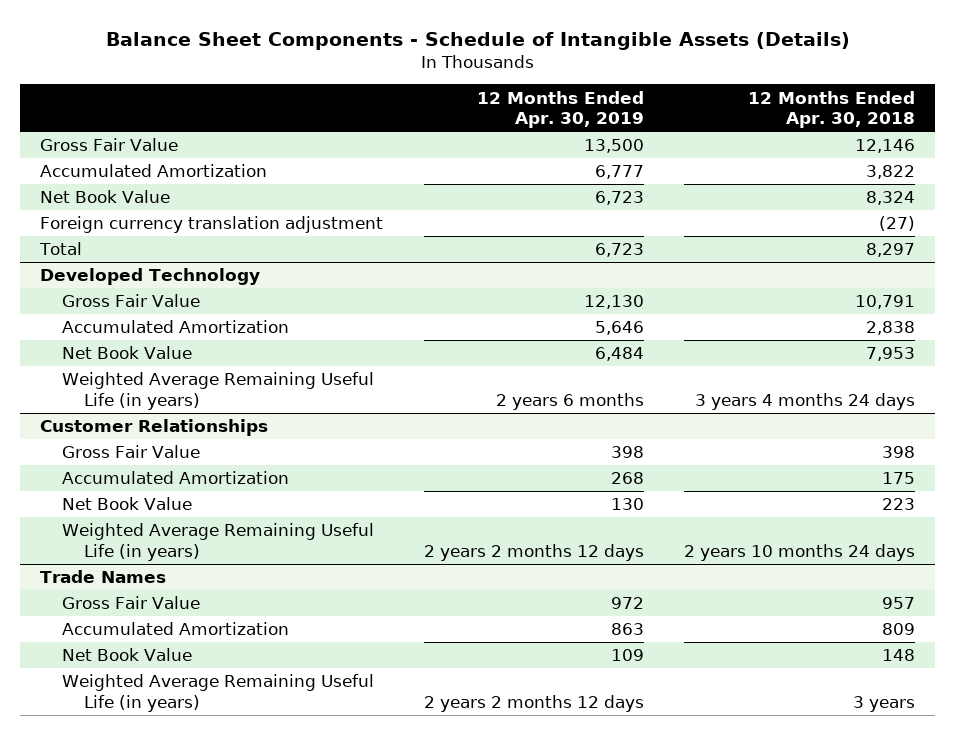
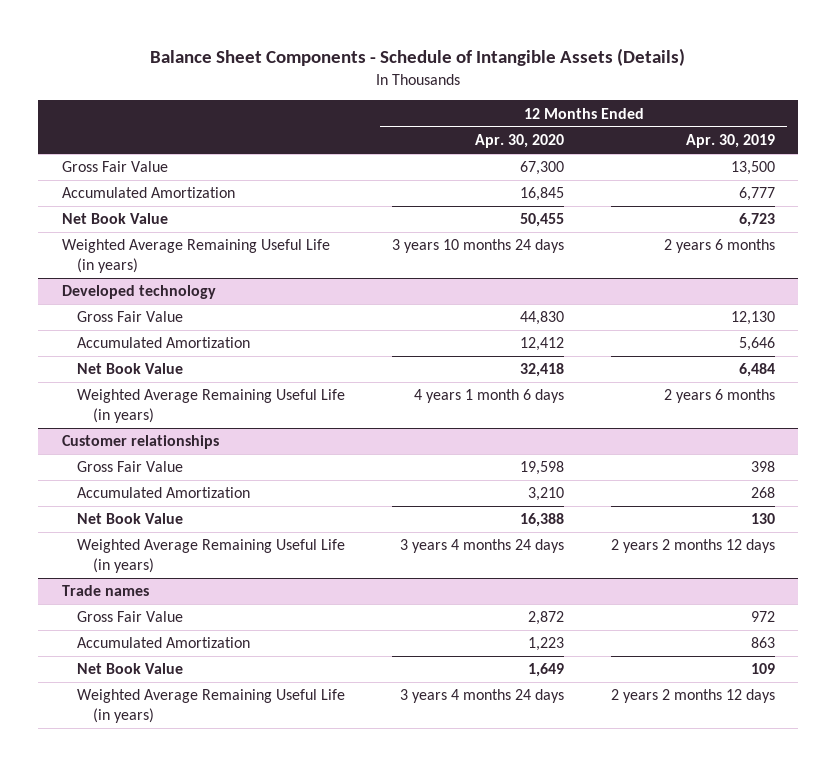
[748,90,916,129] 12 Months Ended Apr. 30, 2018 -> none
none -> [475,134,565,149] Apr. 30, 2020
[40,216,384,234] Foreign currency translation adjustment -> none
[39,242,83,256] Total -> none
none -> [61,239,330,274] Weighted Average Remaining Useful Life (in years)
[40,268,261,286] Developed Technology -> [61,285,216,300] Developed technology
[40,419,269,437] Customer Relationships -> [61,435,219,450] Customer relationships
[40,570,167,584] Trade Names -> [61,585,149,597] Trade names

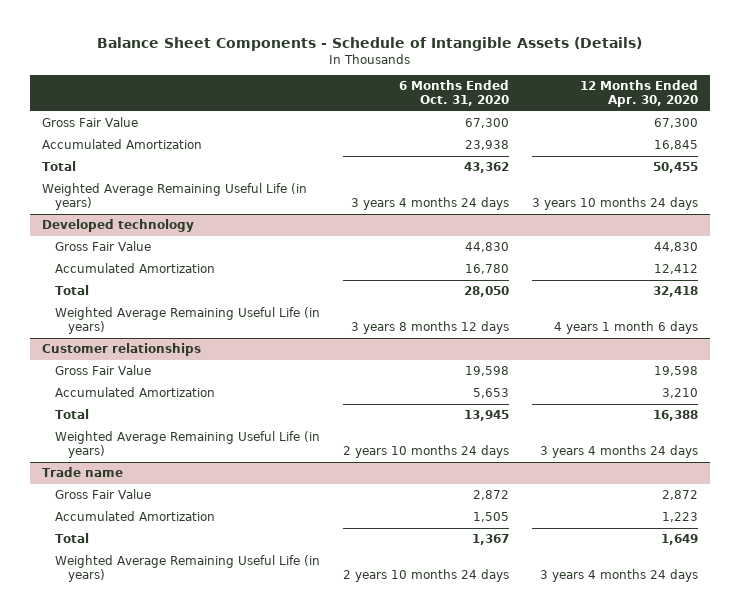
[686,134,776,149] Apr. 30, 2019 -> none
none -> [399,80,510,106] 6 Months Ended Oct. 31, 2020
[61,213,168,225] Net Book Value -> [41,161,76,172] Total
[77,363,184,375] Net Book Value -> [54,285,89,296] Total
[77,513,184,525] Net Book Value -> [54,409,89,420] Total
[61,585,149,597] Trade names -> [41,467,123,478] Trade name
[77,663,184,675] Net Book Value -> [54,533,89,544] Total

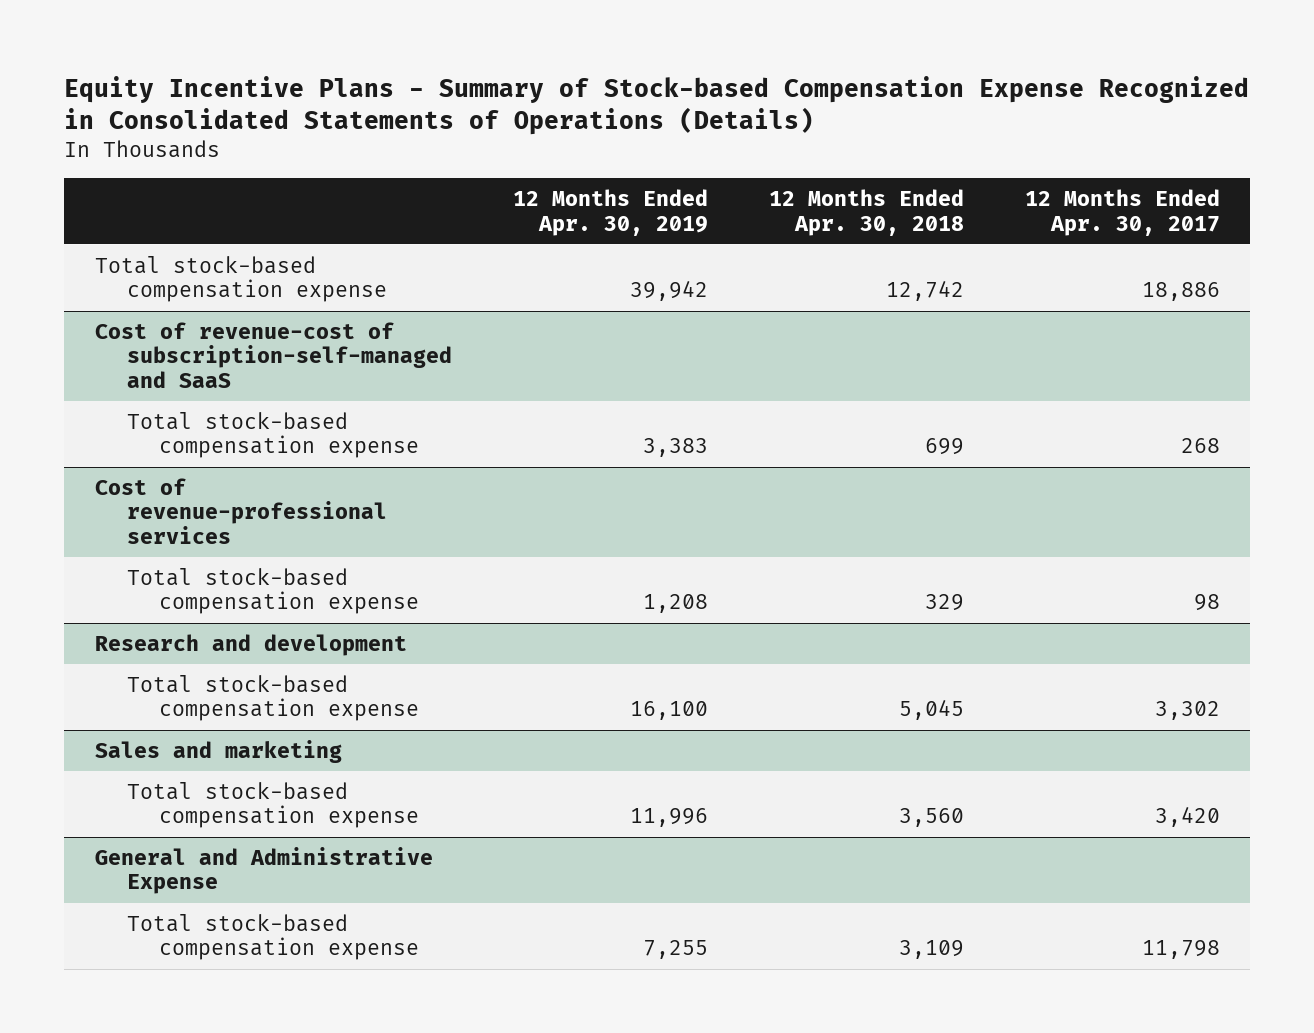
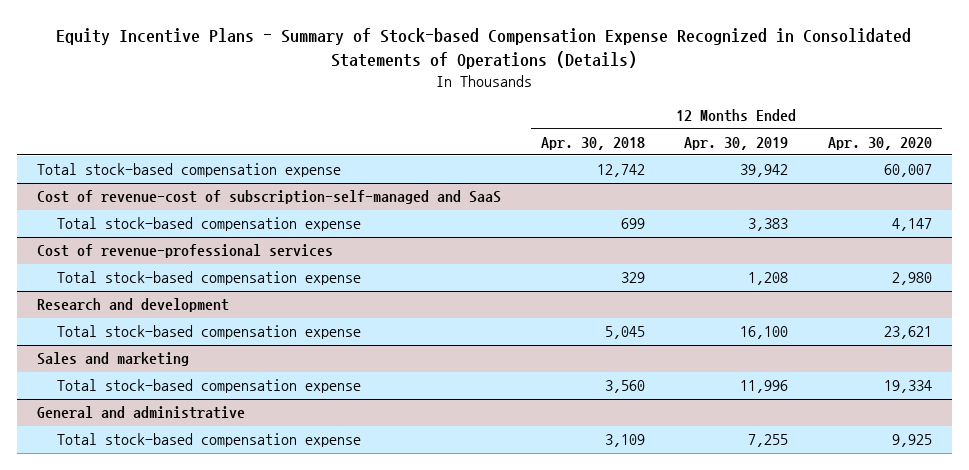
[1024,188,1220,236] 12 Months Ended Apr. 30, 2017 -> none
none -> [828,136,933,150] Apr. 30, 2020
[94,846,433,895] General and Administrative Expense -> [36,406,245,420] General and administrative

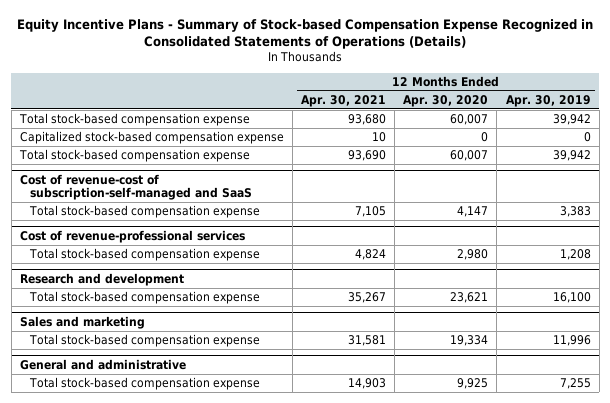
[540,136,645,150] Apr. 30, 2018 -> none
none -> [301,94,387,107] Apr. 30, 2021
none -> [19,131,284,145] Capitalized stock-based compensation expense
none -> [18,149,250,163] Total stock-based compensation expense

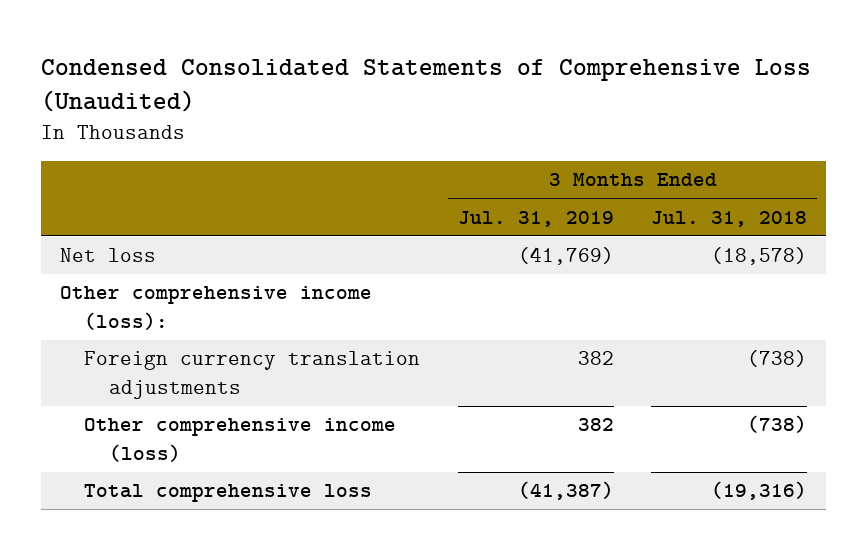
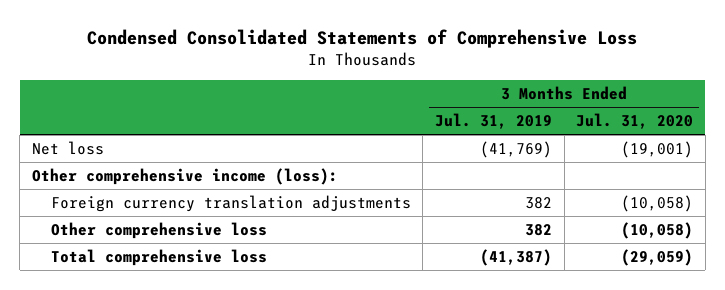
[41,59,812,113] Condensed Consolidated Statements of Comprehensive Loss (Unaudited) -> [87,28,638,48] Condensed Consolidated Statements of Comprehensive Loss
[651,210,808,227] Jul. 31, 2018 -> none
none -> [576,113,694,130] Jul. 31, 2020
[84,418,397,462] Other comprehensive income (loss) -> [50,221,267,239] Other comprehensive loss

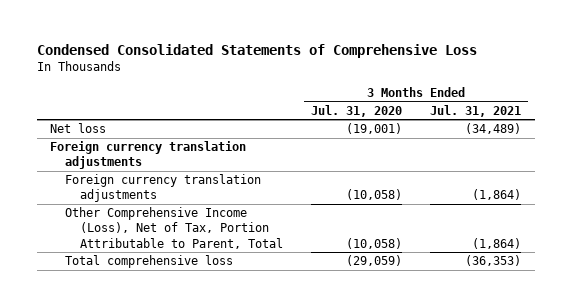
[435,113,553,130] Jul. 31, 2019 -> none
none -> [429,104,521,117] Jul. 31, 2021
[31,167,338,185] Other comprehensive income (loss): -> [50,141,247,170] Foreign currency translation adjustments
[50,221,267,239] Other comprehensive loss -> [65,207,284,249] Other Comprehensive Income (Loss), Net of Tax, Portion Attributable to Parent, Total

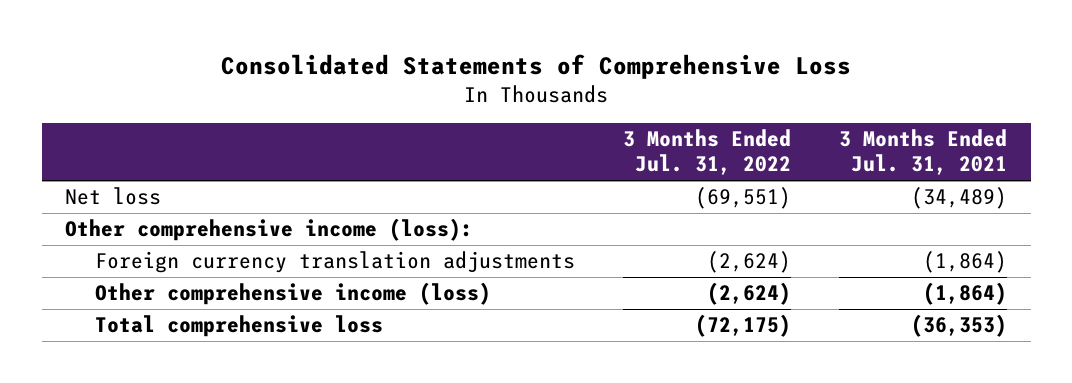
[36,44,477,59] Condensed Consolidated Statements of Comprehensive Loss -> [221,53,852,79] Consolidated Statements of Comprehensive Loss
[311,104,403,117] Jul. 31, 2020 -> none
none -> [623,129,792,176] 3 Months Ended Jul. 31, 2022
[50,141,247,170] Foreign currency translation adjustments -> [65,218,474,242] Other comprehensive income (loss):
[65,207,284,249] Other Comprehensive Income (Loss), Net of Tax, Portion Attributable to Parent, Total -> [95,282,492,306] Other comprehensive income (loss)

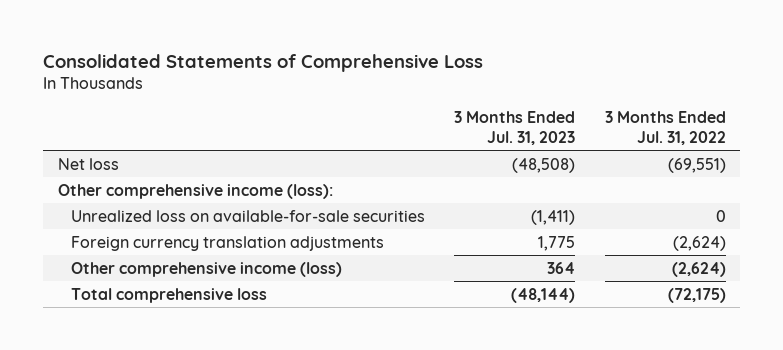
[838,129,1007,176] 3 Months Ended Jul. 31, 2021 -> none
none -> [454,111,576,145] 3 Months Ended Jul. 31, 2023
none -> [70,209,425,222] Unrealized loss on available-for-sale securities

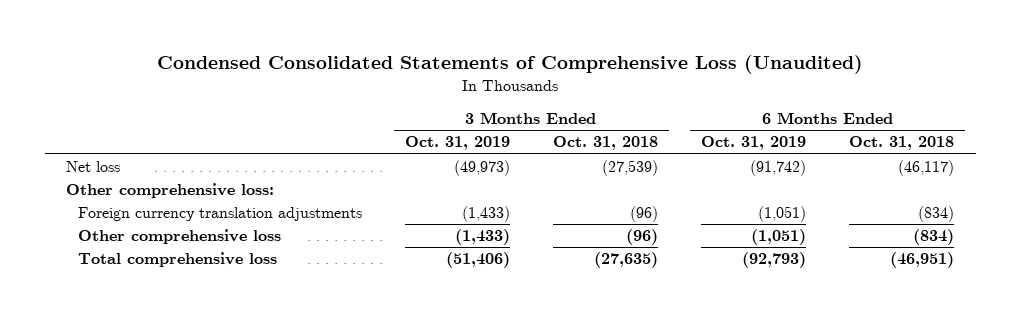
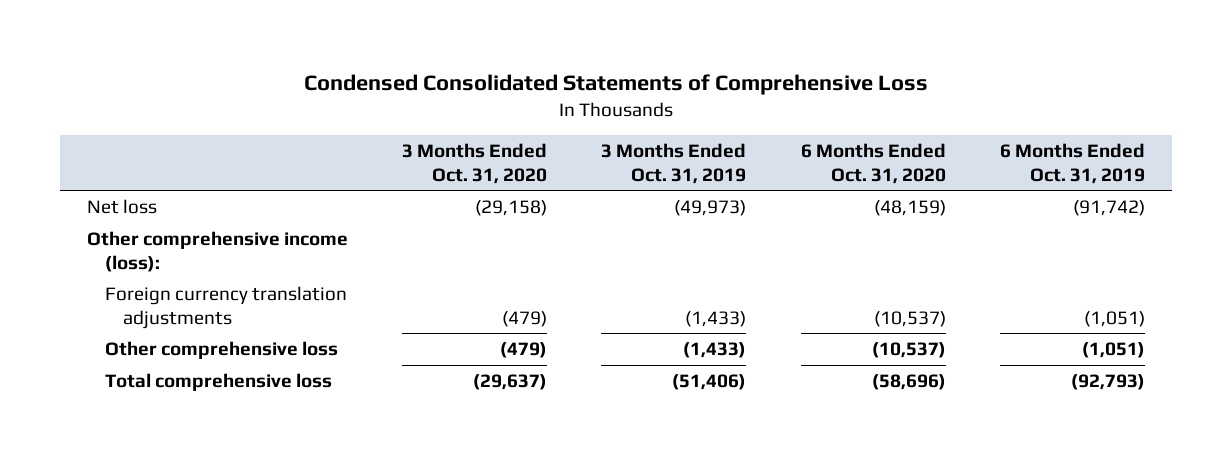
[157,55,864,75] Condensed Consolidated Statements of Comprehensive Loss (Unaudited) -> [303,73,928,95] Condensed Consolidated Statements of Comprehensive Loss
[552,136,658,151] Oct. 31, 2018 -> none
[849,136,955,151] Oct. 31, 2018 -> none
none -> [402,142,548,184] 3 Months Ended Oct. 31, 2020
none -> [800,142,946,184] 6 Months Ended Oct. 31, 2020
[66,183,275,199] Other comprehensive loss: -> [86,231,348,272] Other comprehensive income (loss):

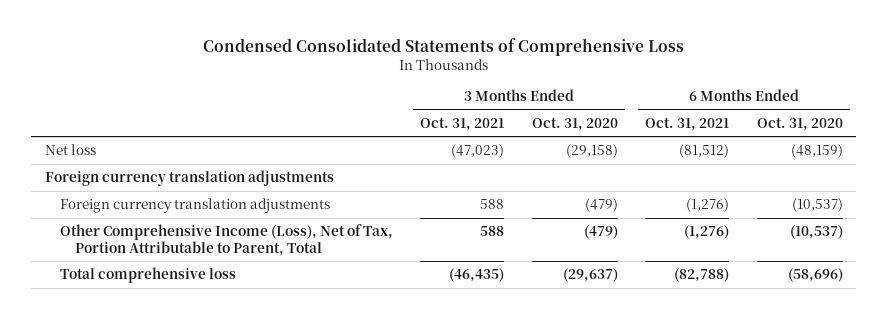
[601,142,747,184] 3 Months Ended Oct. 31, 2019 -> none
[999,142,1145,184] 6 Months Ended Oct. 31, 2019 -> none
none -> [420,116,505,131] Oct. 31, 2021
none -> [645,116,730,131] Oct. 31, 2021
[86,231,348,272] Other comprehensive income (loss): -> [44,170,334,187] Foreign currency translation adjustments
[104,341,338,360] Other comprehensive loss -> [59,224,393,256] Other Comprehensive Income (Loss), Net of Tax, Portion Attributable to Parent, Total

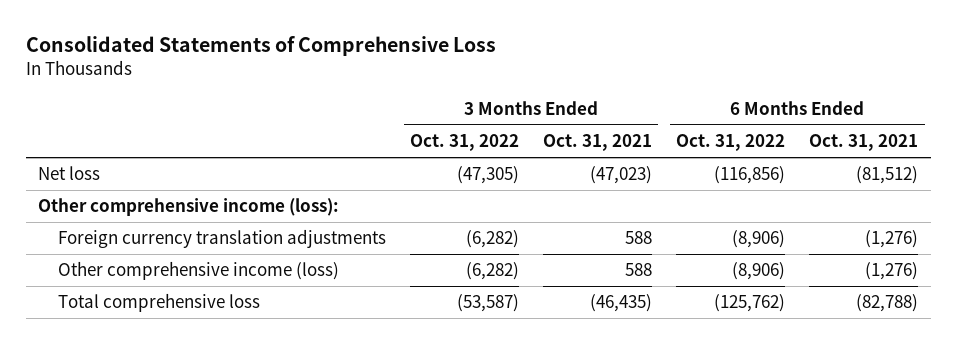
[202,37,684,56] Condensed Consolidated Statements of Comprehensive Loss -> [25,36,496,57] Consolidated Statements of Comprehensive Loss
[531,116,618,131] Oct. 31, 2020 -> none
[756,116,843,131] Oct. 31, 2020 -> none
none -> [409,134,519,152] Oct. 31, 2022
none -> [676,134,786,152] Oct. 31, 2022
[44,170,334,187] Foreign currency translation adjustments -> [37,198,339,217] Other comprehensive income (loss):
[59,224,393,256] Other Comprehensive Income (Loss), Net of Tax, Portion Attributable to Parent, Total -> [57,261,339,281] Other comprehensive income (loss)

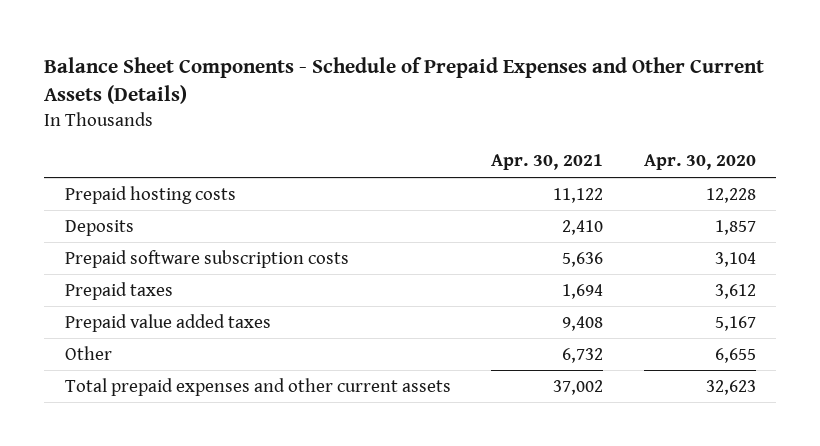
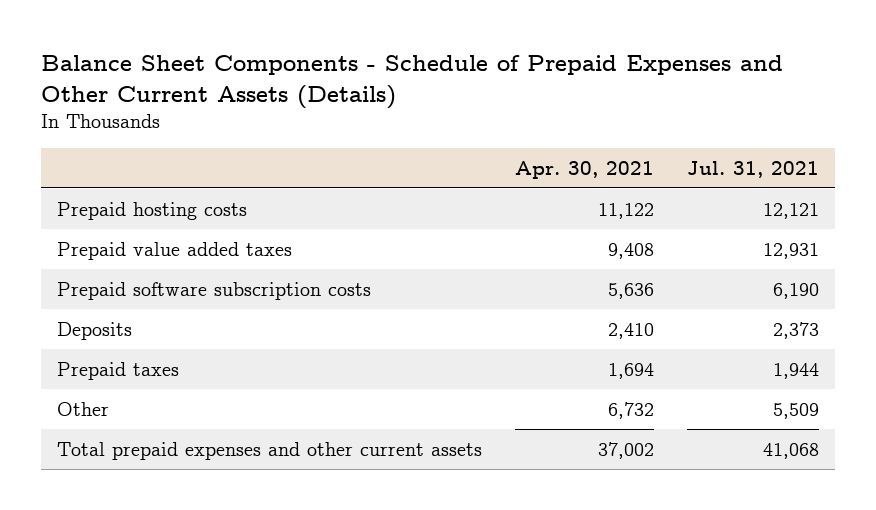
[643,154,756,171] Apr. 30, 2020 -> none
none -> [686,160,819,178] Jul. 31, 2021
[64,313,271,332] Prepaid value added taxes -> [57,241,293,260] Prepaid value added taxes
[64,219,134,236] Deposits -> [57,321,133,340] Deposits

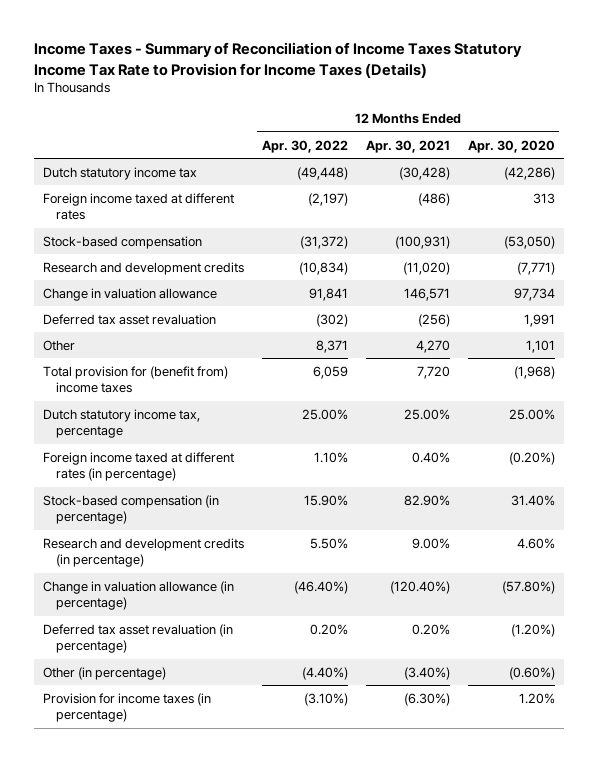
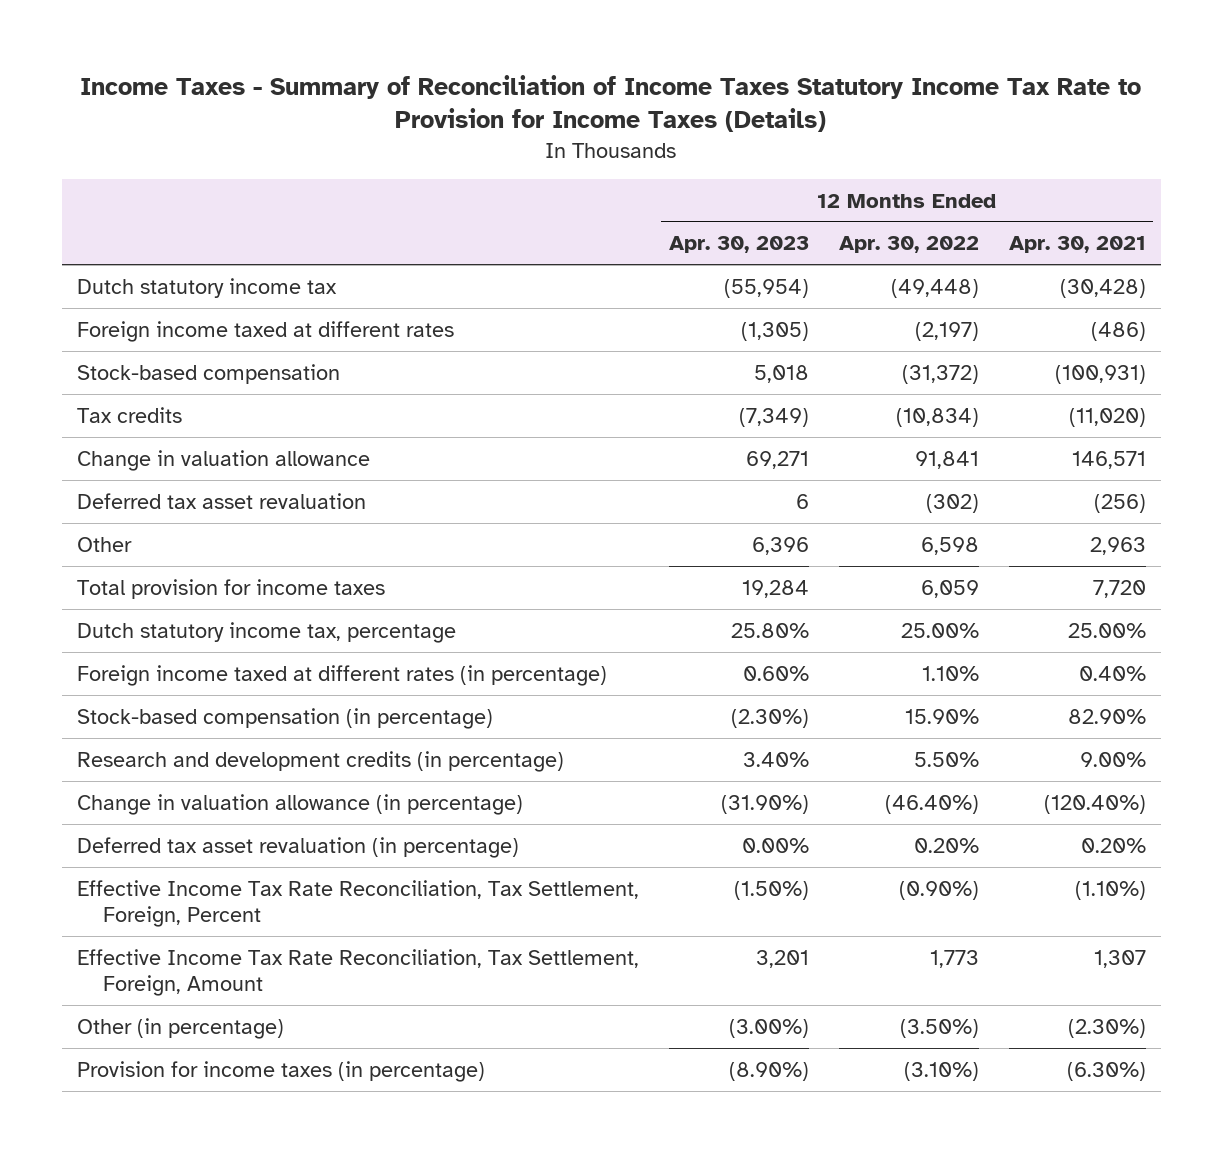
[467,139,555,153] Apr. 30, 2020 -> none
none -> [668,236,809,254] Apr. 30, 2023
[42,261,244,275] Research and development credits -> [76,406,182,423] Tax credits
[315,339,348,353] 8,371 -> [920,536,979,555] 6,598
[415,339,450,353] 4,270 -> [1089,536,1146,555] 2,963
[42,365,228,394] Total provision for (benefit from) income taxes -> [76,578,385,599] Total provision for income taxes
none -> [76,879,639,927] Effective Income Tax Rate Reconciliation, Tax Settlement, Foreign, Percent
none -> [76,948,639,996] Effective Income Tax Rate Reconciliation, Tax Settlement, Foreign, Amount
[301,666,348,680] (4.40%) -> [899,1018,979,1038] (3.50%)
[403,666,450,680] (3.40%) -> [1067,1018,1146,1038] (2.30%)

